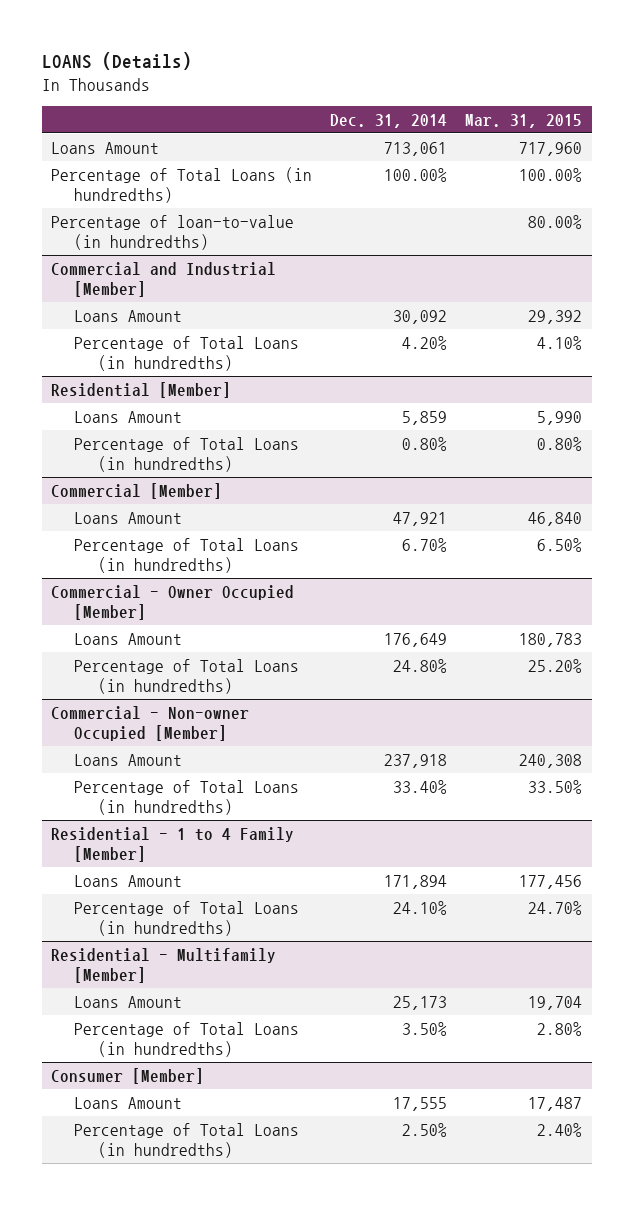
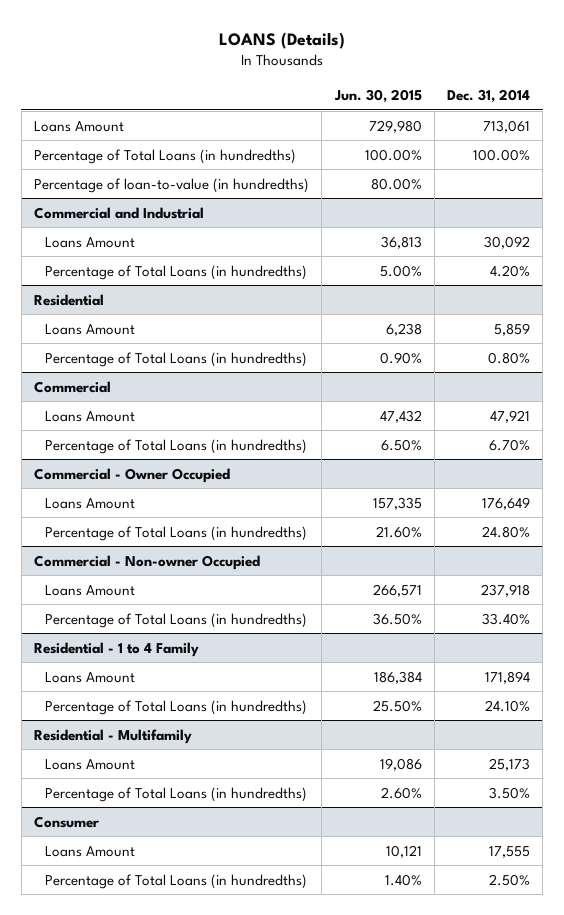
[465,113,583,128] Mar. 31, 2015 -> none
none -> [333,88,422,103] Jun. 30, 2015
[50,261,276,298] Commercial and Industrial [Member] -> [34,206,205,219] Commercial and Industrial
[50,381,231,398] Residential [Member] -> [34,293,105,306] Residential
[50,482,222,499] Commercial [Member] -> [34,380,112,393] Commercial
[50,584,294,621] Commercial - Owner Occupied [Member] -> [34,467,231,483] Commercial - Owner Occupied
[50,705,249,742] Commercial - Non-owner Occupied [Member] -> [34,554,261,570] Commercial - Non-owner Occupied
[50,826,294,863] Residential - 1 to 4 Family [Member] -> [34,641,200,657] Residential - 1 to 4 Family
[50,947,276,984] Residential - Multifamily [Member] -> [34,728,193,744] Residential - Multifamily
[50,1067,204,1084] Consumer [Member] -> [34,815,100,828] Consumer

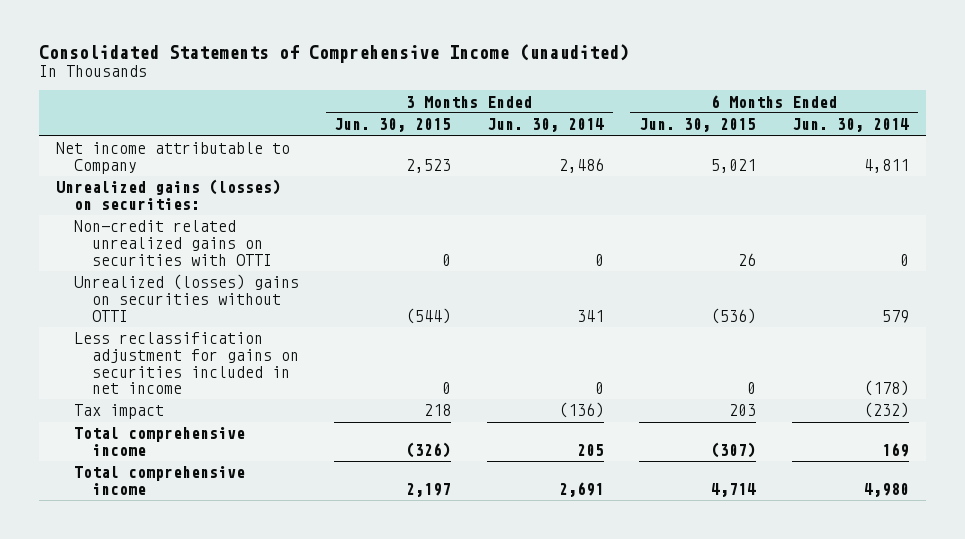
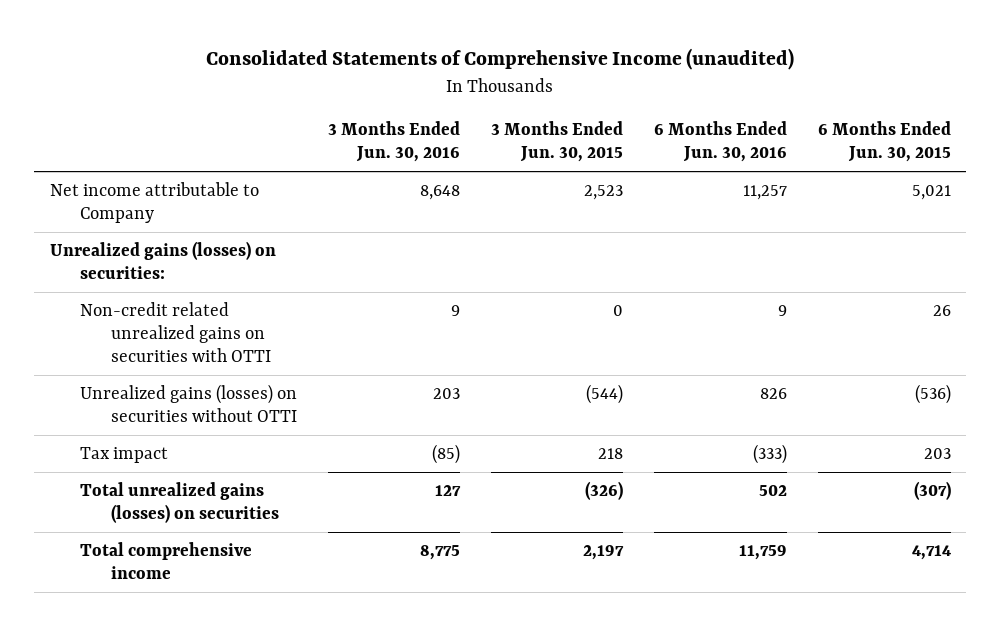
[486,118,604,133] Jun. 30, 2014 -> none
[791,118,909,133] Jun. 30, 2014 -> none
none -> [328,121,461,163] 3 Months Ended Jun. 30, 2016
none -> [653,121,787,163] 6 Months Ended Jun. 30, 2016
[74,332,299,395] Less reclassification adjustment for gains on securities included in net income -> none
[74,274,300,322] Unrealized (losses) gains on securities without OTTI -> [80,384,298,422] Unrealized gains (losses) on securities without OTTI
[74,427,246,456] Total comprehensive income -> [80,482,279,523] Total unrealized gains (losses) on securities

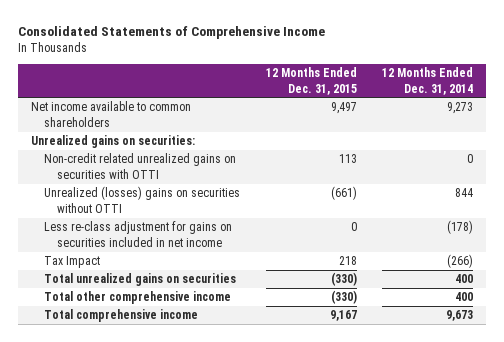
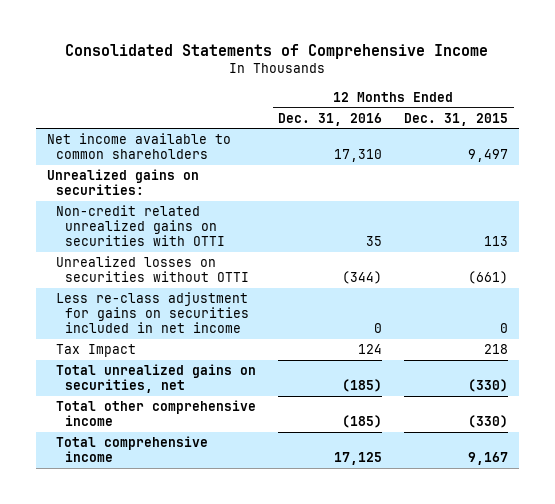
[382,67,474,95] 12 Months Ended Dec. 31, 2014 -> none
none -> [278,112,383,126] Dec. 31, 2016
[44,186,241,213] Unrealized (losses) gains on securities without OTTI -> [56,256,250,283] Unrealized losses on securities without OTTI
[44,273,237,287] Total unrealized gains on securities -> [56,364,257,394] Total unrealized gains on securities, net

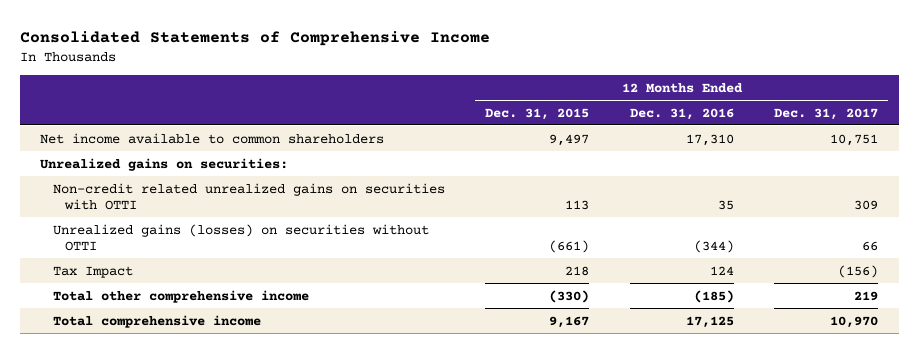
none -> [774,107,879,120] Dec. 31, 2017
[56,292,250,334] Less re-class adjustment for gains on securities included in net income -> none
[56,256,250,283] Unrealized losses on securities without OTTI -> [52,223,429,252] Unrealized gains (losses) on securities without OTTI
[56,364,257,394] Total unrealized gains on securities, net -> none

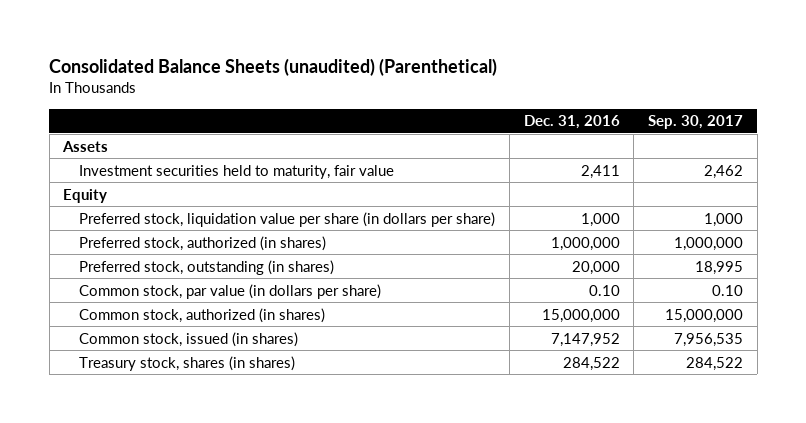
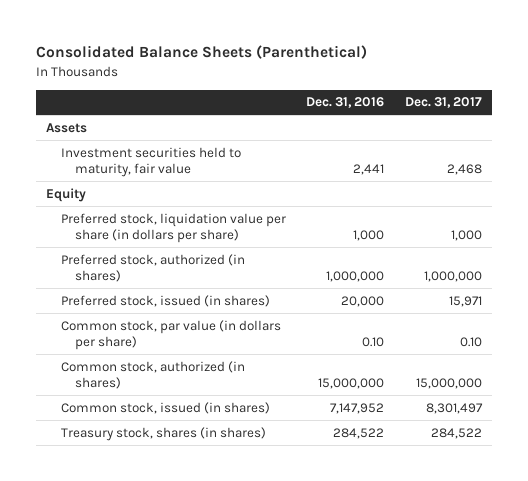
[49,57,498,76] Consolidated Balance Sheets (unaudited) (Parenthetical) -> [36,45,368,60] Consolidated Balance Sheets (Parenthetical)
[648,115,744,130] Sep. 30, 2017 -> none
none -> [404,97,482,109] Dec. 31, 2017
[580,164,620,179] 2,411 -> [353,164,385,176] 2,441
[79,259,335,275] Preferred stock, outstanding (in shares) -> [60,294,270,307] Preferred stock, issued (in shares)

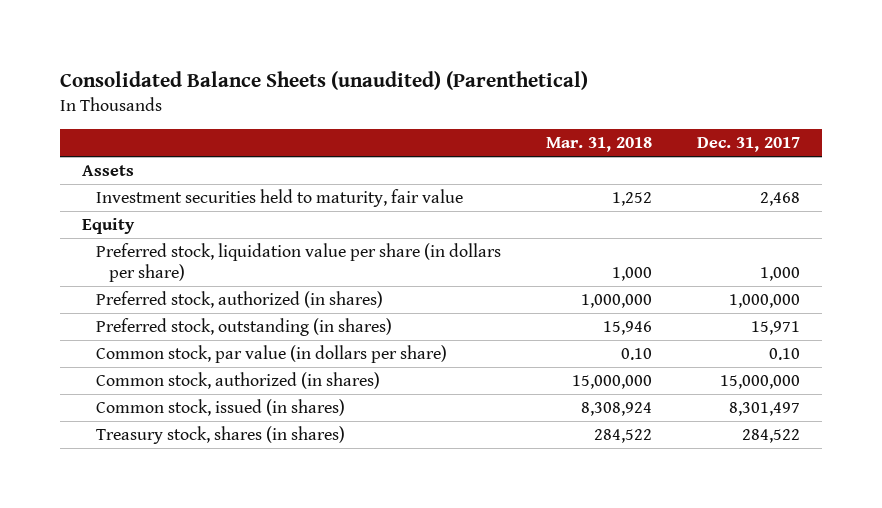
[36,45,368,60] Consolidated Balance Sheets (Parenthetical) -> [59,71,588,91] Consolidated Balance Sheets (unaudited) (Parenthetical)
[306,97,385,109] Dec. 31, 2016 -> none
none -> [545,137,652,153] Mar. 31, 2018
[60,294,270,307] Preferred stock, issued (in shares) -> [95,318,392,337] Preferred stock, outstanding (in shares)

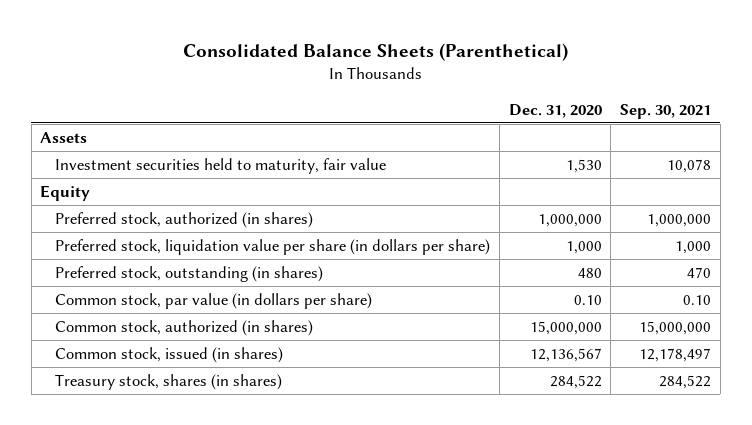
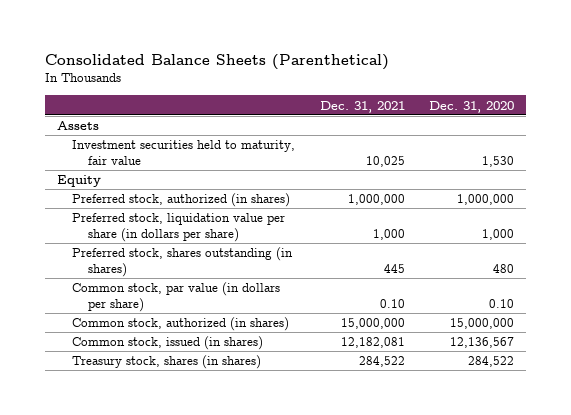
[620,103,712,119] Sep. 30, 2021 -> none
none -> [319,100,405,113] Dec. 31, 2021
[55,265,324,282] Preferred stock, outstanding (in shares) -> [72,247,294,278] Preferred stock, shares outstanding (in shares)

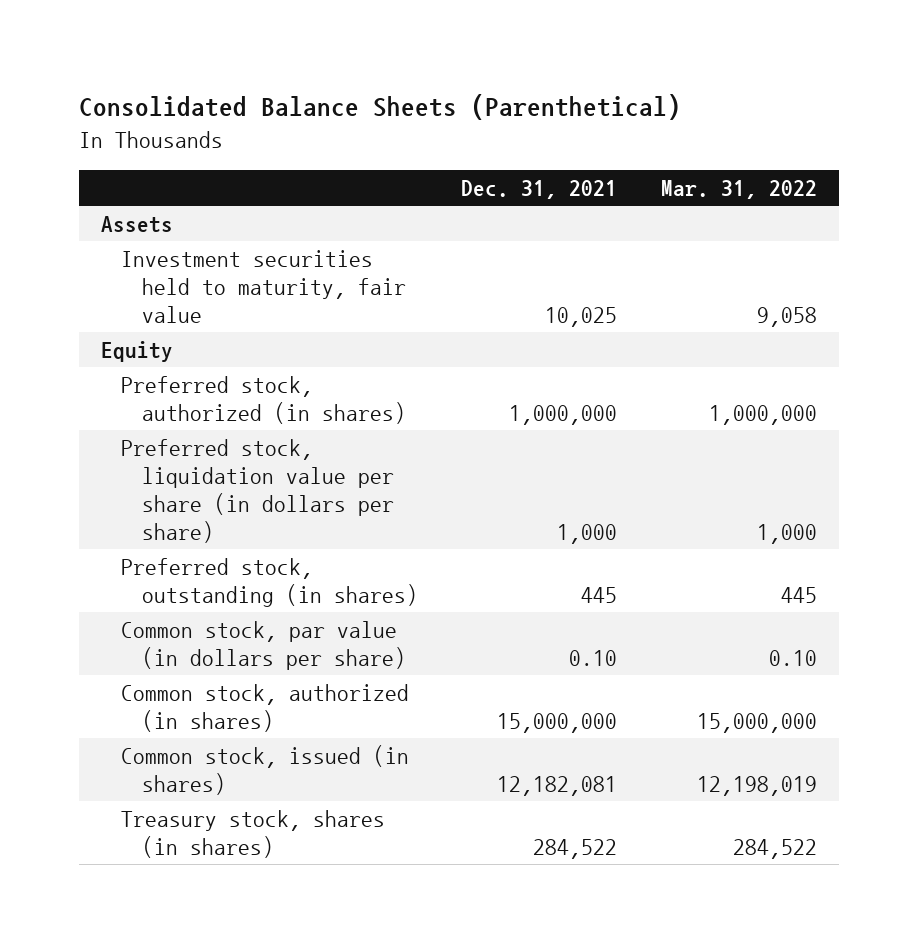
[429,100,515,113] Dec. 31, 2020 -> none
none -> [660,179,817,199] Mar. 31, 2022
[72,247,294,278] Preferred stock, shares outstanding (in shares) -> [121,558,418,608] Preferred stock, outstanding (in shares)

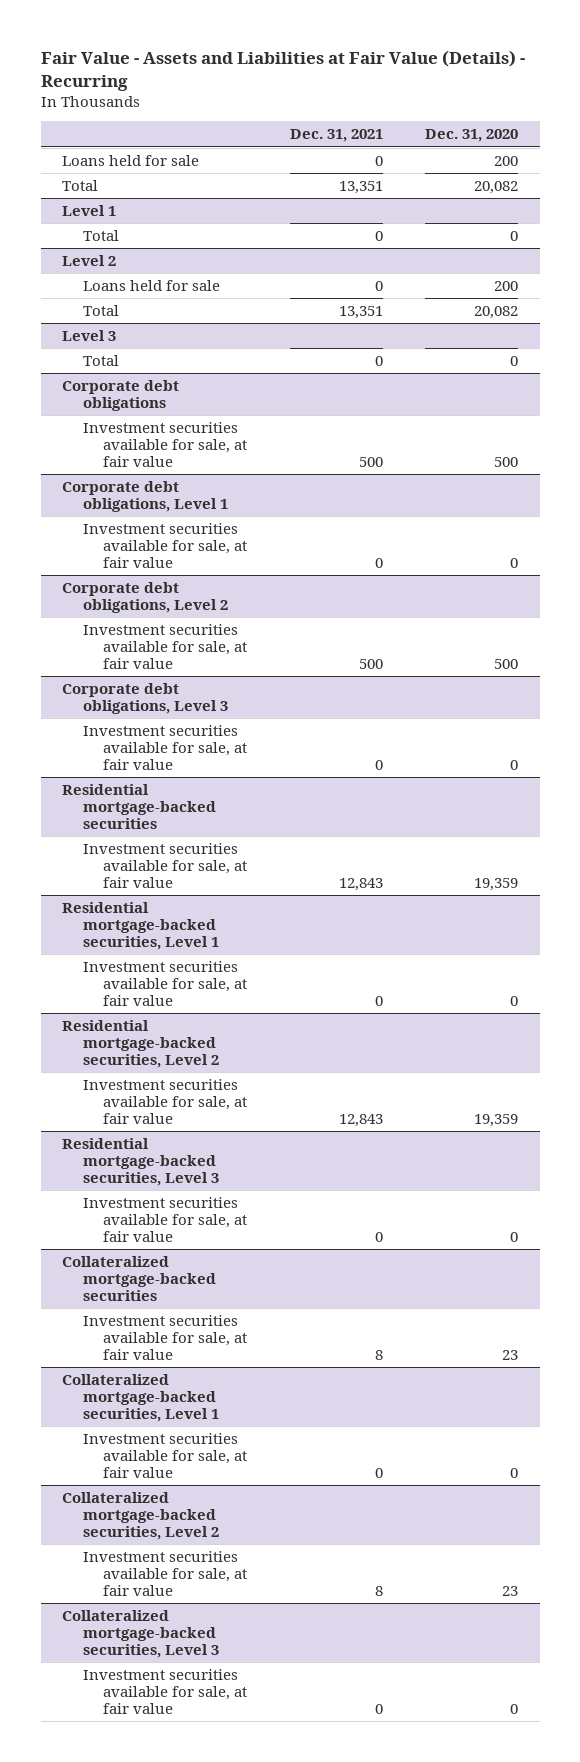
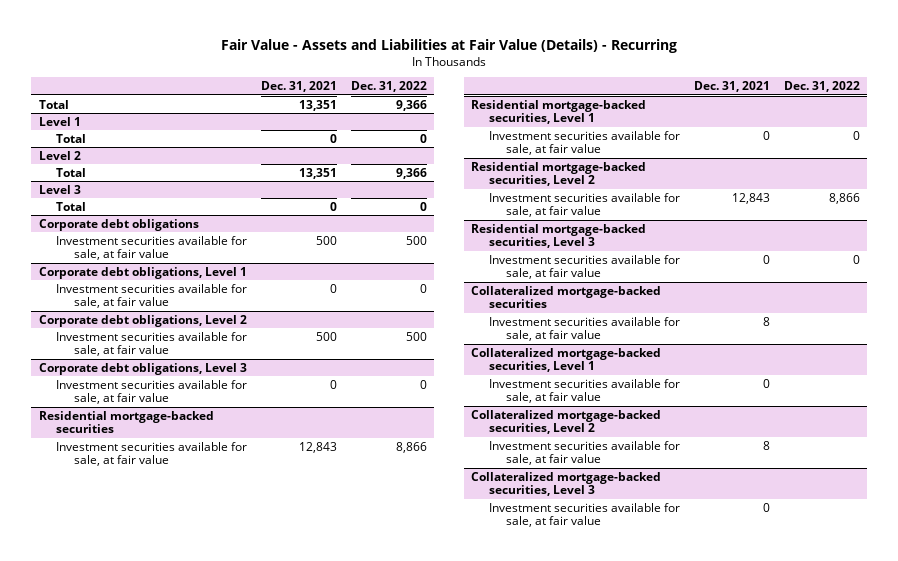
[425,129,519,143] Dec. 31, 2020 -> none
none -> [351,81,428,93] Dec. 31, 2022
[61,154,199,166] Loans held for sale -> none
[82,279,220,291] Loans held for sale -> none

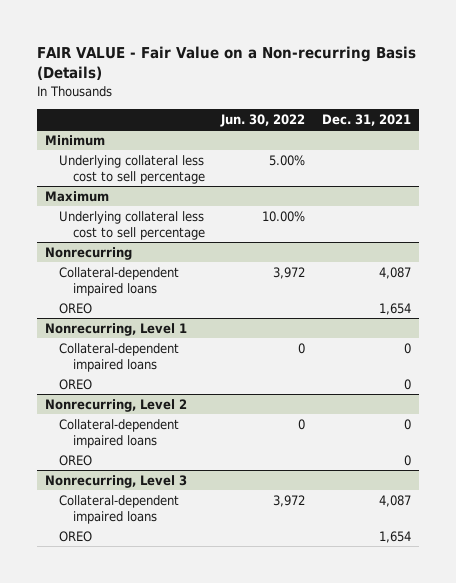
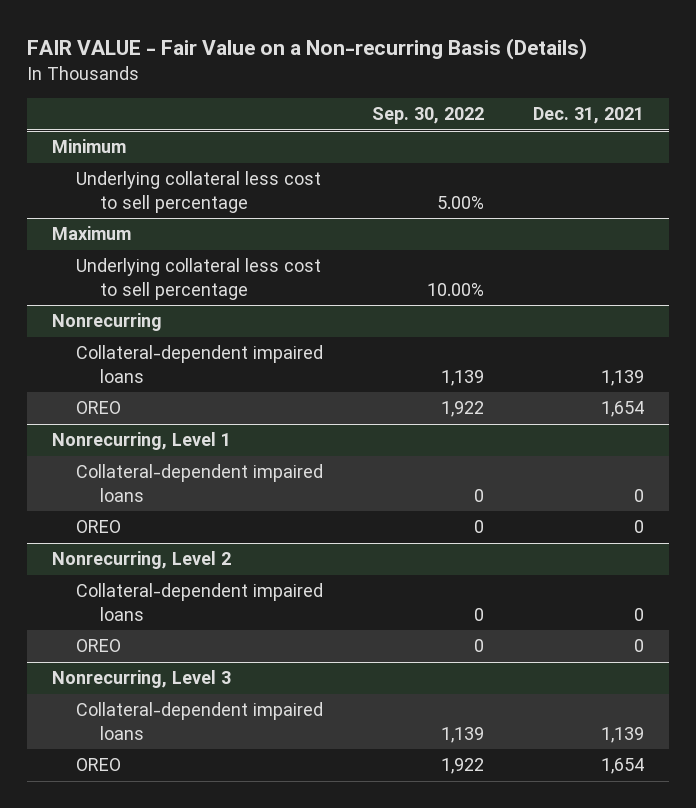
[220,113,306,127] Jun. 30, 2022 -> none
none -> [371,107,484,125] Sep. 30, 2022
[378,266,411,279] 4,087 -> [601,369,645,386] 1,139
[378,494,411,507] 4,087 -> [601,726,645,743] 1,139

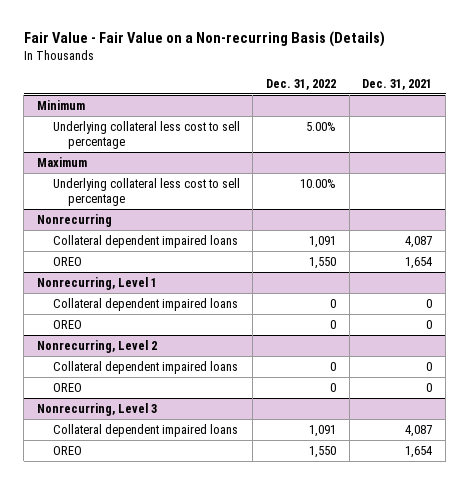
[27,38,588,61] FAIR VALUE - Fair Value on a Non-recurring Basis (Details) -> [23,31,385,48] Fair Value - Fair Value on a Non-recurring Basis (Details)
[371,107,484,125] Sep. 30, 2022 -> none
none -> [265,78,336,90] Dec. 31, 2022
[75,345,323,383] Collateral-dependent impaired loans -> [52,234,238,248] Collateral dependent impaired loans
[601,369,645,386] 1,139 -> [405,235,433,248] 4,087
[75,464,323,502] Collateral-dependent impaired loans -> [52,297,238,311] Collateral dependent impaired loans
[75,583,323,621] Collateral-dependent impaired loans -> [52,360,238,374] Collateral dependent impaired loans
[75,702,323,740] Collateral-dependent impaired loans -> [52,423,238,437] Collateral dependent impaired loans
[601,726,645,743] 1,139 -> [405,424,433,437] 4,087

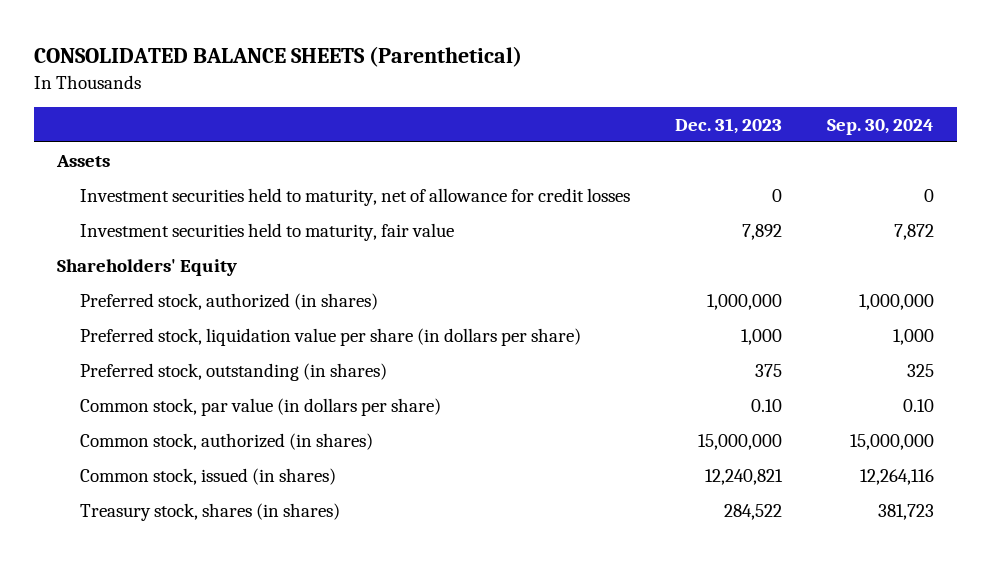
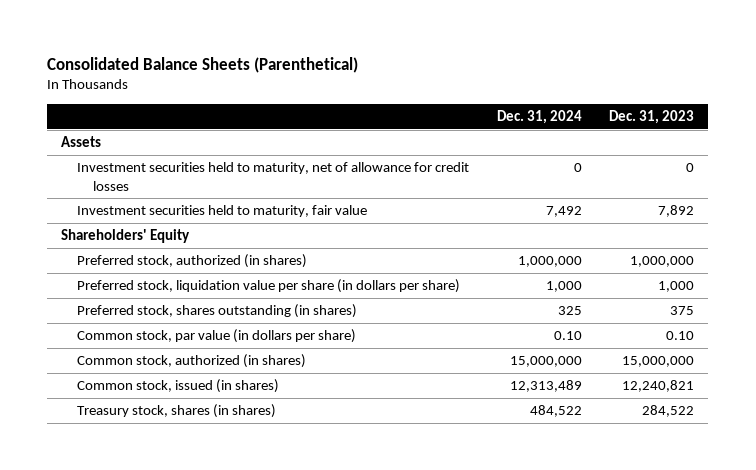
[34,46,523,68] CONSOLIDATED BALANCE SHEETS (Parenthetical) -> [47,56,359,73] Consolidated Balance Sheets (Parenthetical)
[827,118,935,135] Sep. 30, 2024 -> none
none -> [496,109,582,124] Dec. 31, 2024
[79,362,387,381] Preferred stock, outstanding (in shares) -> [77,304,358,319] Preferred stock, shares outstanding (in shares)

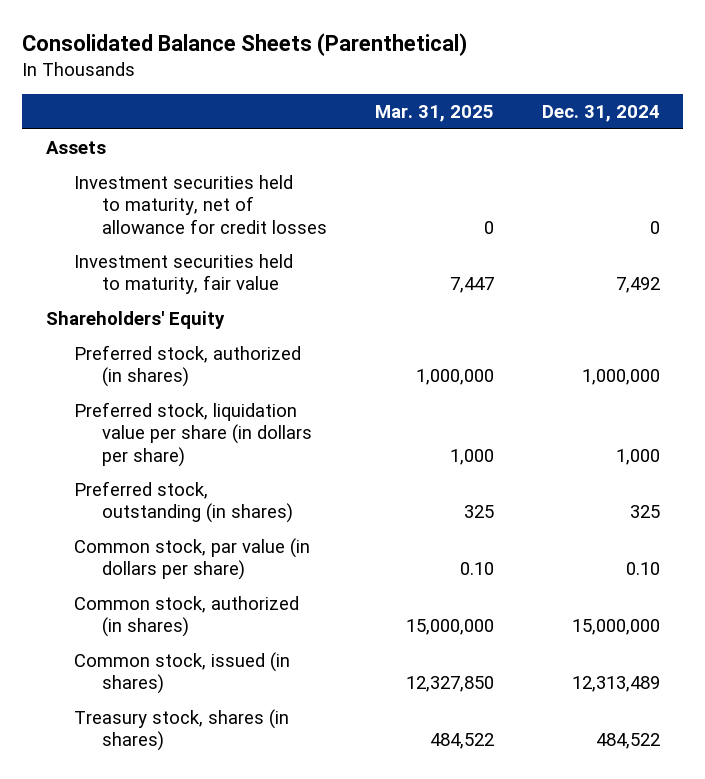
[609,109,695,124] Dec. 31, 2023 -> none
none -> [375,105,495,123] Mar. 31, 2025
[77,304,358,319] Preferred stock, shares outstanding (in shares) -> [74,481,294,524] Preferred stock, outstanding (in shares)

